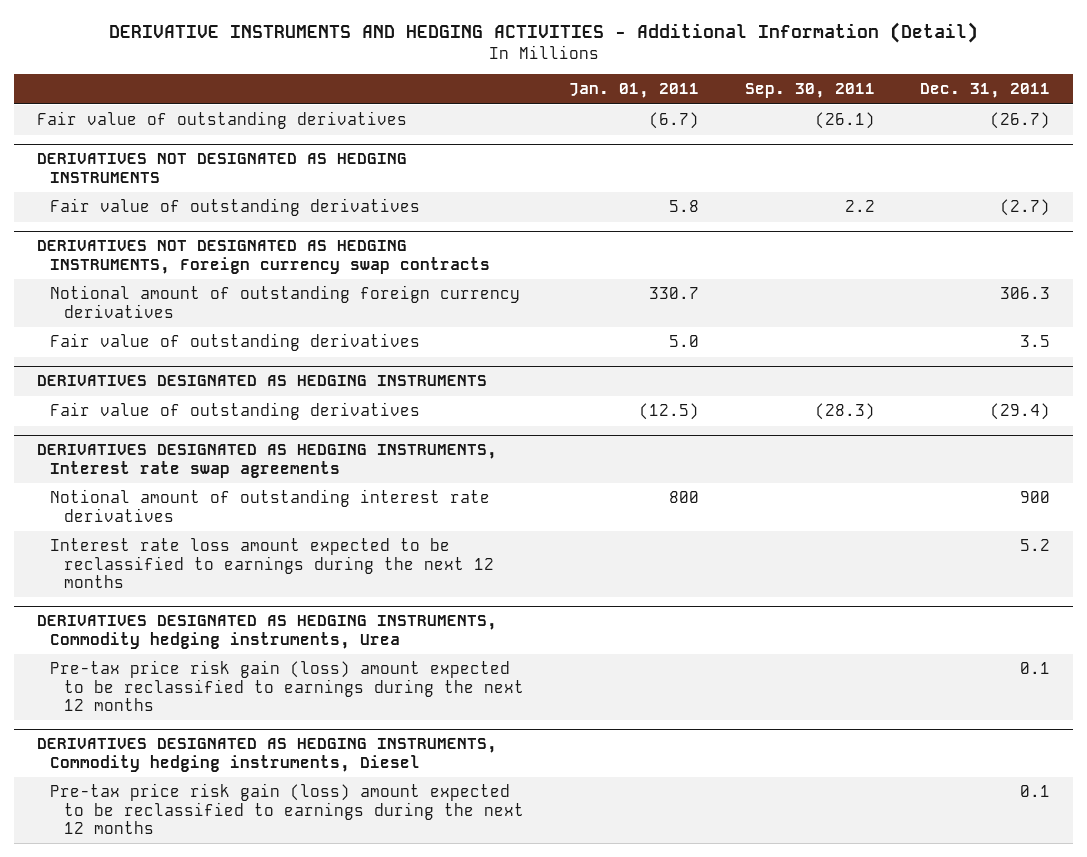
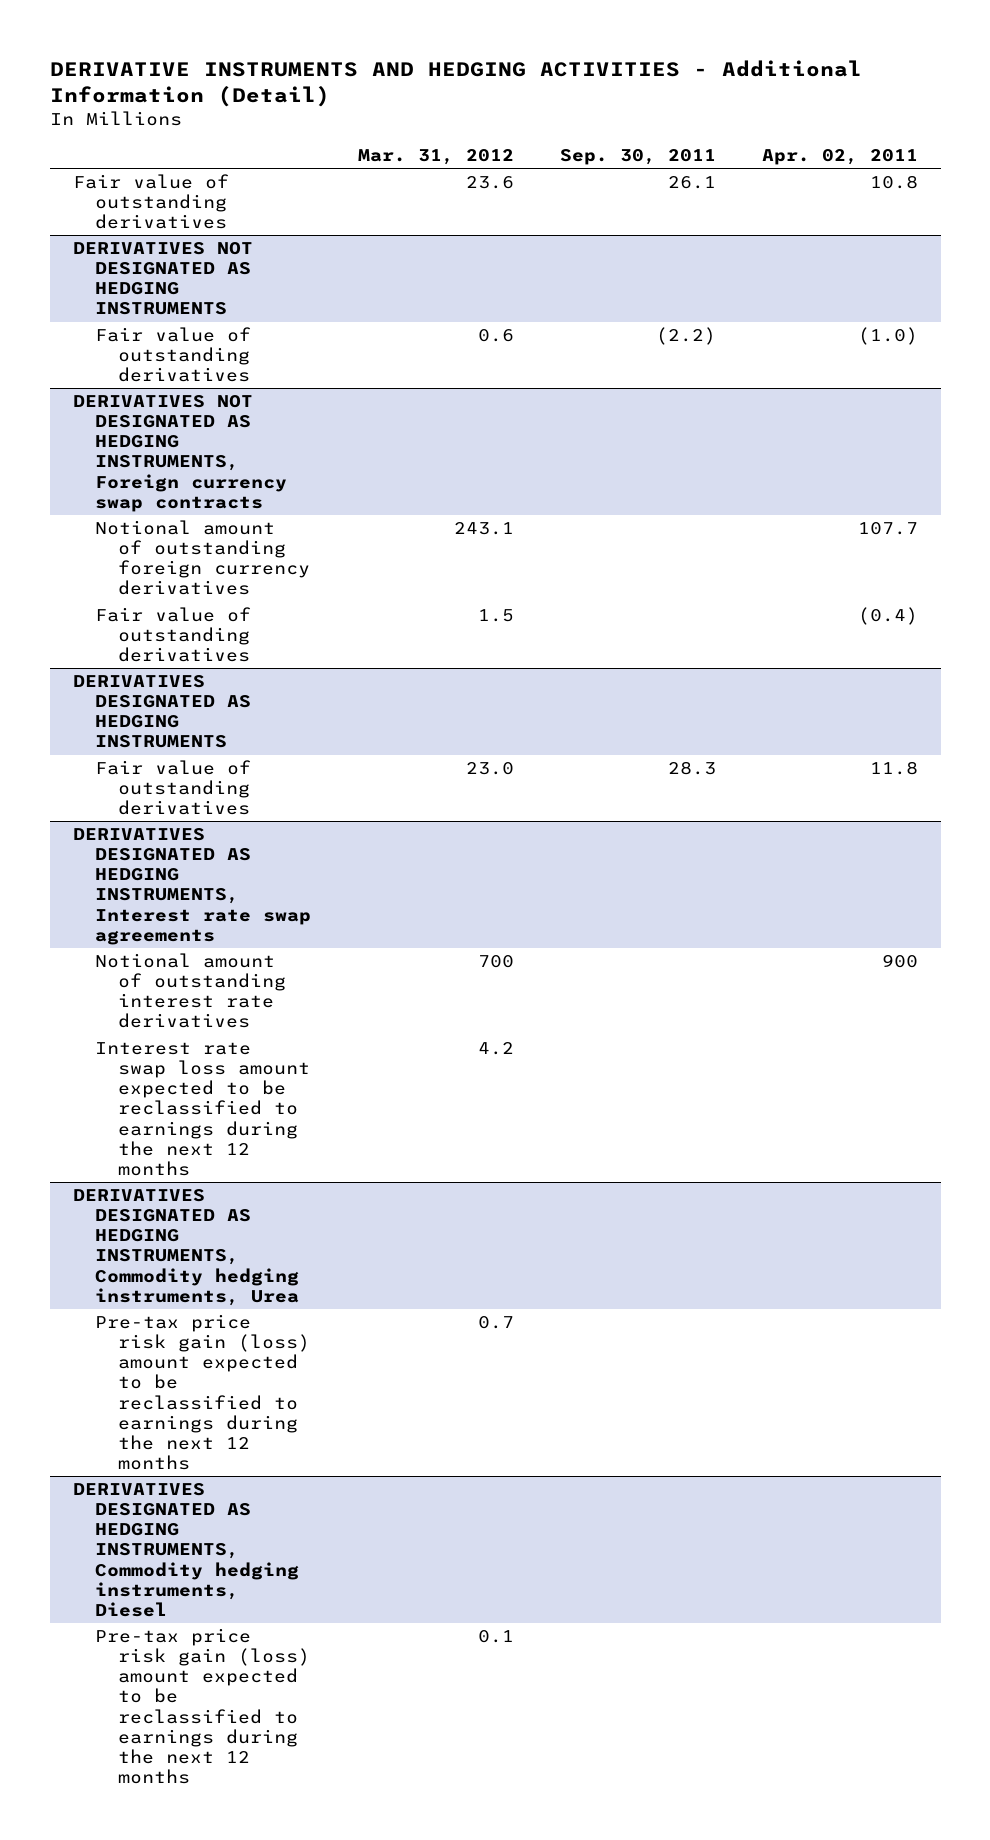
[569,83,700,99] Jan. 01, 2011 -> none
[920,83,1051,99] Dec. 31, 2011 -> none
none -> [357,149,514,166] Mar. 31, 2012
none -> [761,149,918,166] Apr. 02, 2011
[814,112,875,130] (26.1) -> [667,176,716,190] 26.1
[844,200,875,213] 2.2 -> [655,327,716,346] (2.2)
[814,403,875,421] (28.3) -> [667,761,716,776] 28.3
[50,538,495,588] Interest rate loss amount expected to be reclassified to earnings during the next 12 months -> [95,1042,311,1176] Interest rate swap loss amount expected to be reclassified to earnings during the next 12 months

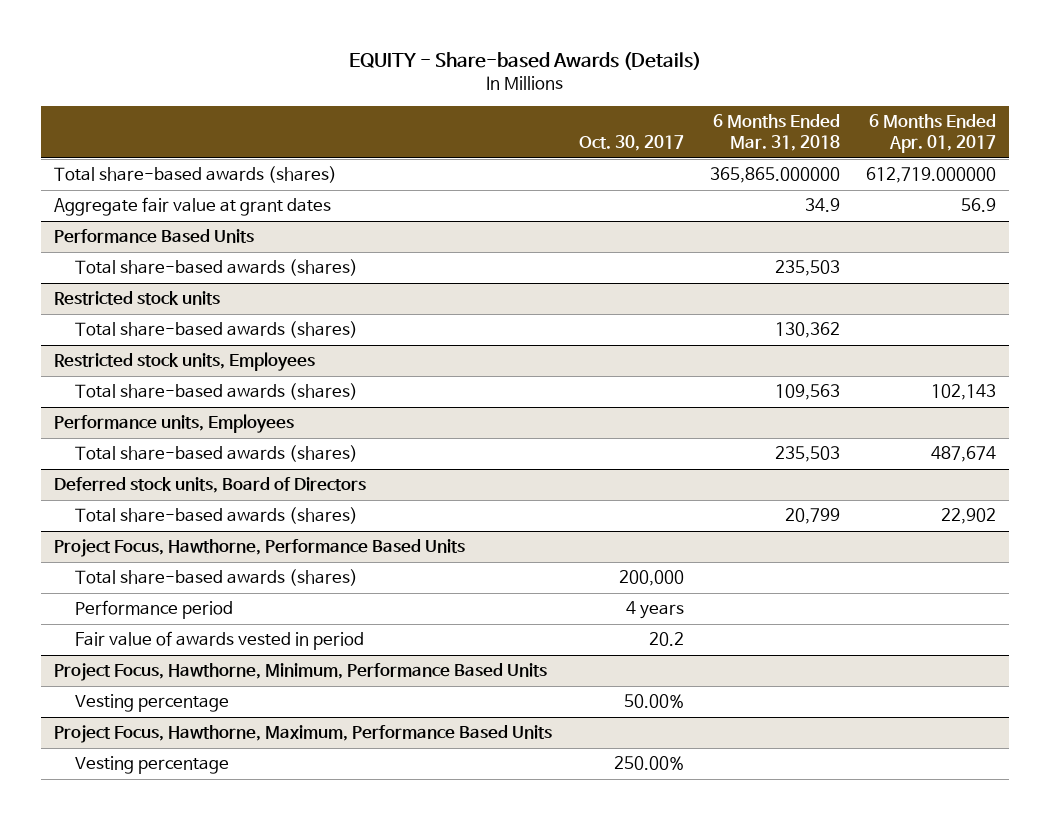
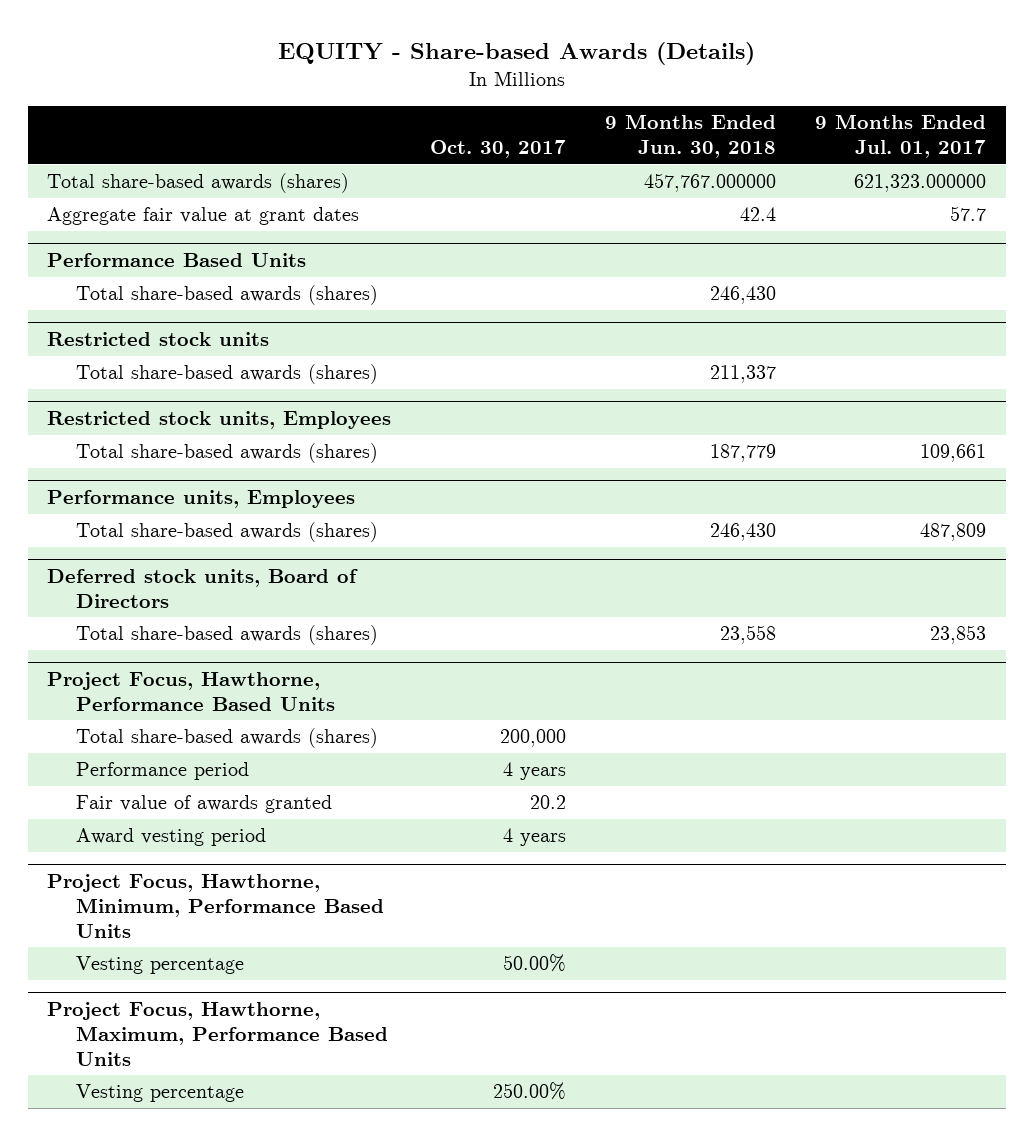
[712,114,840,152] 6 Months Ended Mar. 31, 2018 -> none
[869,114,997,154] 6 Months Ended Apr. 01, 2017 -> none
none -> [605,114,777,159] 9 Months Ended Jun. 30, 2018
none -> [815,114,987,159] 9 Months Ended Jul. 01, 2017
[74,631,364,651] Fair value of awards vested in period -> [76,795,333,814] Fair value of awards granted
none -> [76,828,267,847] Award vesting period

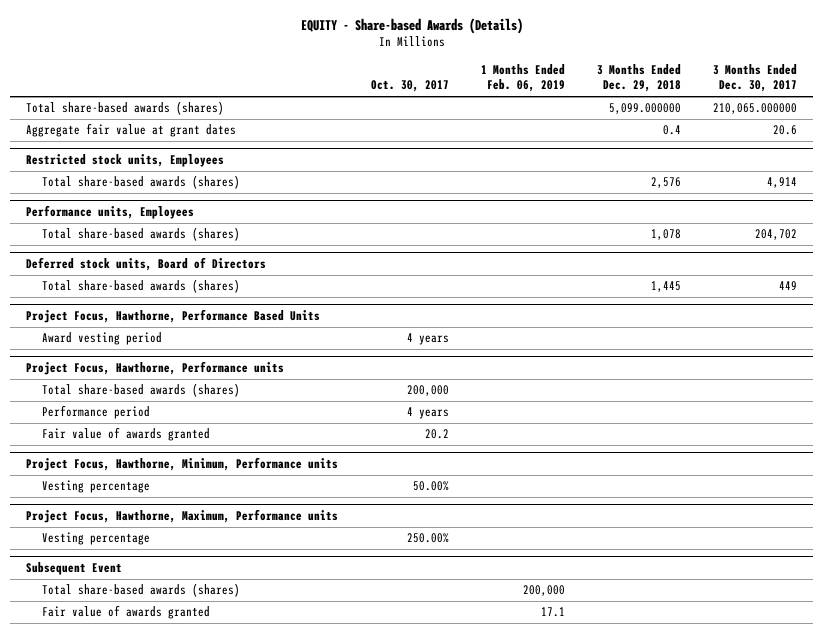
[605,114,777,159] 9 Months Ended Jun. 30, 2018 -> none
[815,114,987,159] 9 Months Ended Jul. 01, 2017 -> none
none -> [480,63,565,93] 1 Months Ended Feb. 06, 2019
none -> [596,63,681,93] 3 Months Ended Dec. 29, 2018
none -> [712,63,797,93] 3 Months Ended Dec. 30, 2017
[47,252,307,267] Performance Based Units -> none
[76,285,379,306] Total share-based awards (shares) -> none
[47,331,270,346] Restricted stock units -> none
[76,364,379,385] Total share-based awards (shares) -> none
[76,728,379,749] Total share-based awards (shares) -> none
[76,762,250,781] Performance period -> none
[76,795,333,814] Fair value of awards granted -> none
none -> [26,361,285,376] Project Focus, Hawthorne, Performance units
none -> [42,383,241,398] Total share-based awards (shares)
none -> [42,405,151,420] Performance period
none -> [42,427,211,442] Fair value of awards granted
[47,873,385,938] Project Focus, Hawthorne, Minimum, Performance Based Units -> [26,457,339,472] Project Focus, Hawthorne, Minimum, Performance units
[47,1001,389,1066] Project Focus, Hawthorne, Maximum, Performance Based Units -> [26,509,339,524] Project Focus, Hawthorne, Maximum, Performance units
none -> [26,562,123,576] Subsequent Event
none -> [42,583,241,598] Total share-based awards (shares)
none -> [42,605,211,620] Fair value of awards granted

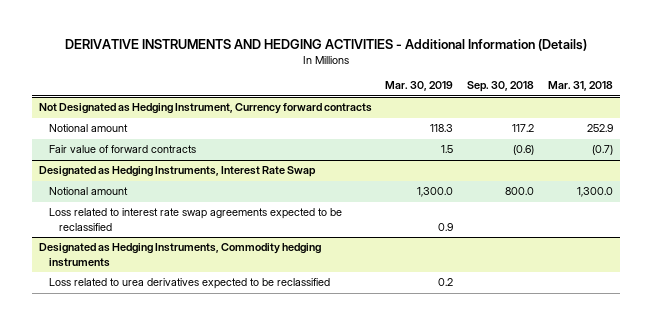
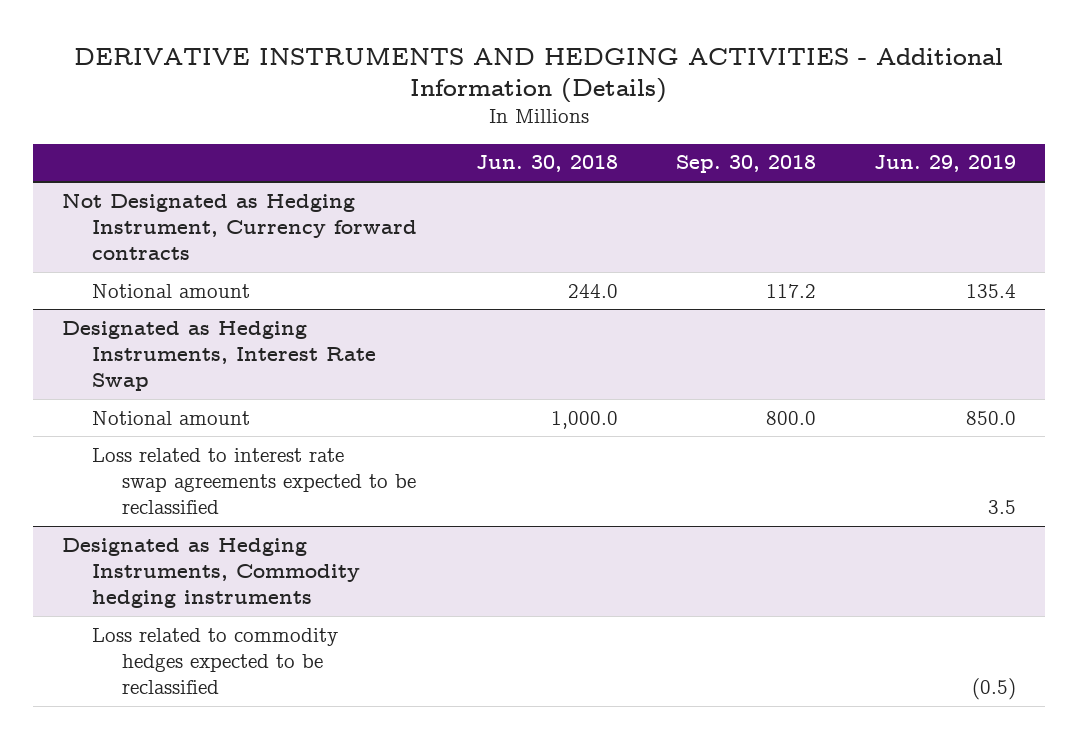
[385,81,454,92] Mar. 30, 2019 -> none
[548,81,614,92] Mar. 31, 2018 -> none
none -> [475,155,618,173] Jun. 30, 2018
none -> [874,155,1017,173] Jun. 29, 2019
[48,145,196,154] Fair value of forward contracts -> none
[48,278,330,290] Loss related to urea derivatives expected to be reclassified -> [92,627,339,694] Loss related to commodity hedges expected to be reclassified

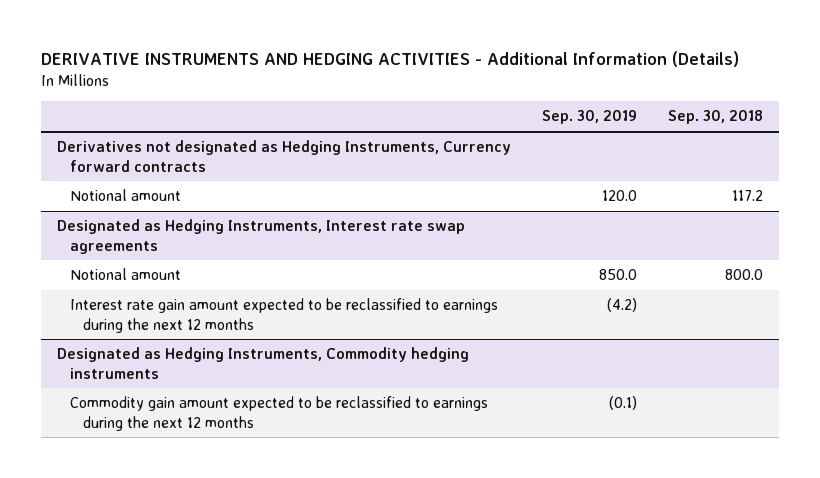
[475,155,618,173] Jun. 30, 2018 -> none
[874,155,1017,173] Jun. 29, 2019 -> none
none -> [542,110,638,125] Sep. 30, 2019
[62,192,418,260] Not Designated as Hedging Instrument, Currency forward contracts -> [56,140,511,172] Derivatives not designated as Hedging Instruments, Currency forward contracts
[62,320,377,391] Designated as Hedging Instruments, Interest Rate Swap -> [56,219,465,254] Designated as Hedging Instruments, Interest rate swap agreements
[92,447,417,514] Loss related to interest rate swap agreements expected to be reclassified -> [69,298,498,333] Interest rate gain amount expected to be reclassified to earnings during the next 12 months
[92,627,339,694] Loss related to commodity hedges expected to be reclassified -> [69,396,488,431] Commodity gain amount expected to be reclassified to earnings during the next 12 months

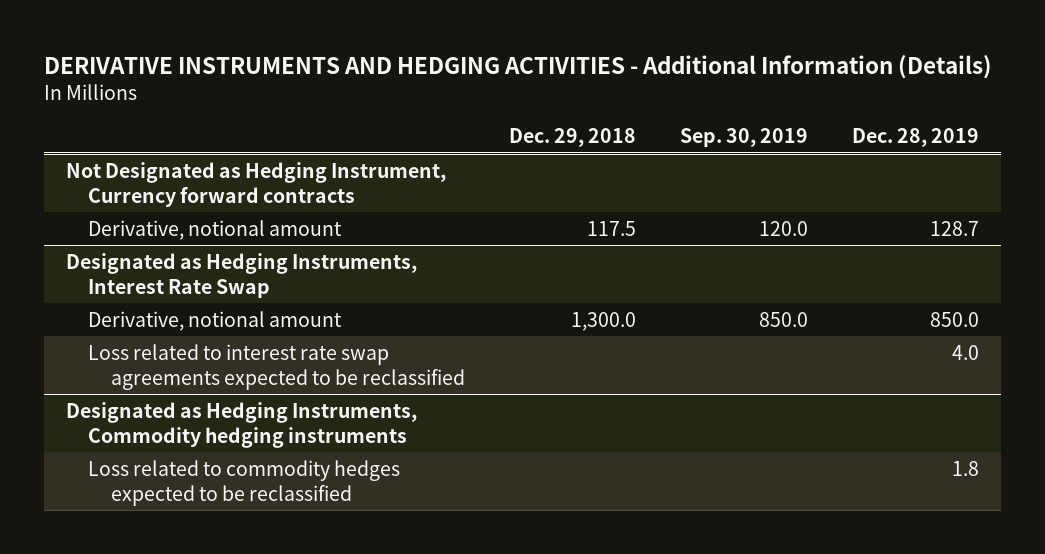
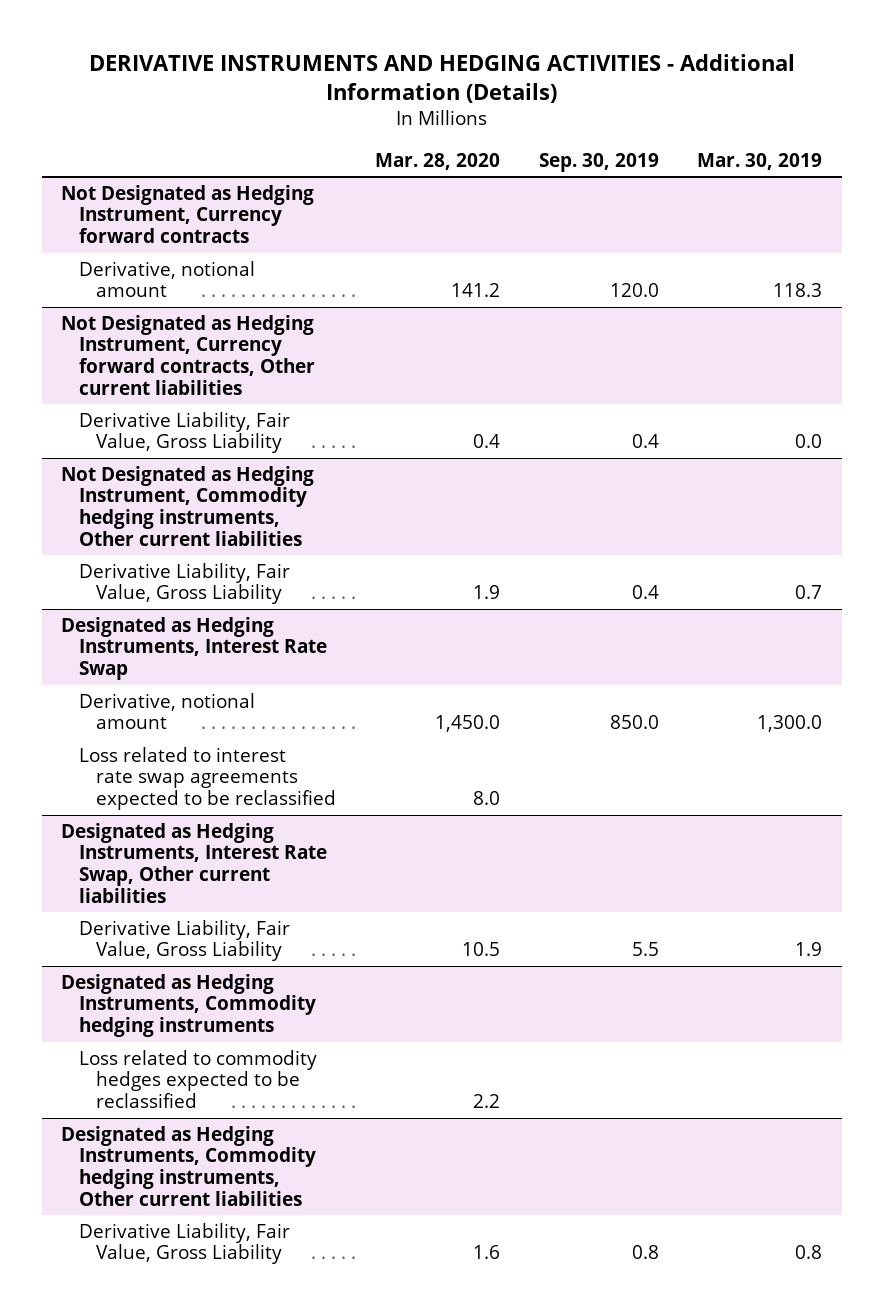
[509,128,637,148] Dec. 29, 2018 -> none
[852,128,980,148] Dec. 28, 2019 -> none
none -> [374,152,500,170] Mar. 28, 2020
none -> [697,152,823,170] Mar. 30, 2019
none -> [61,314,315,395] Not Designated as Hedging Instrument, Currency forward contracts, Other current liabilities
none -> [78,411,290,454] Derivative Liability, Fair Value, Gross Liability
none -> [61,465,315,546] Not Designated as Hedging Instrument, Commodity hedging instruments, Other current liabilities
none -> [78,562,290,605] Derivative Liability, Fair Value, Gross Liability
none -> [61,822,327,903] Designated as Hedging Instruments, Interest Rate Swap, Other current liabilities
none -> [78,919,290,962] Derivative Liability, Fair Value, Gross Liability
none -> [61,1125,316,1206] Designated as Hedging Instruments, Commodity hedging instruments, Other current liabilities
none -> [78,1222,290,1265] Derivative Liability, Fair Value, Gross Liability

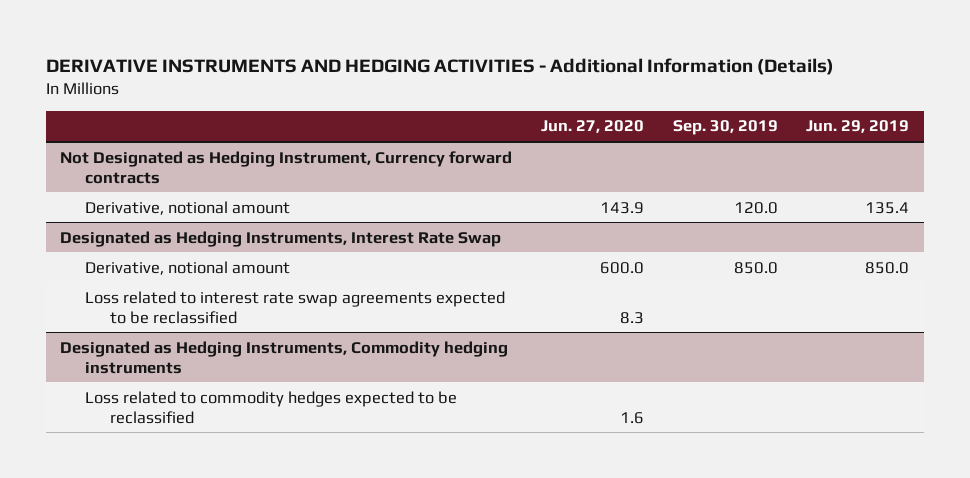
[374,152,500,170] Mar. 28, 2020 -> none
[697,152,823,170] Mar. 30, 2019 -> none
none -> [540,120,644,134] Jun. 27, 2020
none -> [806,120,910,134] Jun. 29, 2019
[61,314,315,395] Not Designated as Hedging Instrument, Currency forward contracts, Other current liabilities -> none
[78,411,290,454] Derivative Liability, Fair Value, Gross Liability -> none
[61,465,315,546] Not Designated as Hedging Instrument, Commodity hedging instruments, Other current liabilities -> none
[78,562,290,605] Derivative Liability, Fair Value, Gross Liability -> none
[61,822,327,903] Designated as Hedging Instruments, Interest Rate Swap, Other current liabilities -> none
[78,919,290,962] Derivative Liability, Fair Value, Gross Liability -> none
[61,1125,316,1206] Designated as Hedging Instruments, Commodity hedging instruments, Other current liabilities -> none
[78,1222,290,1265] Derivative Liability, Fair Value, Gross Liability -> none

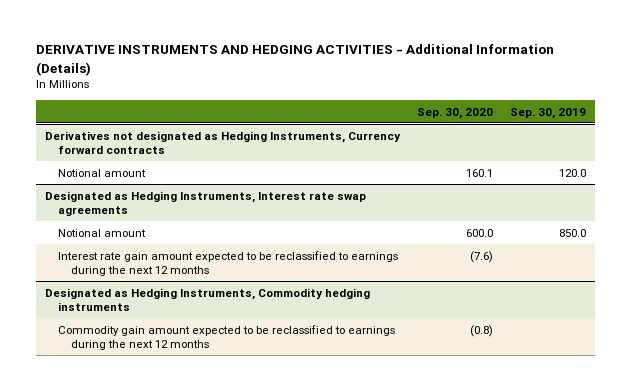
[540,120,644,134] Jun. 27, 2020 -> none
[806,120,910,134] Jun. 29, 2019 -> none
none -> [417,107,494,119] Sep. 30, 2020
[60,150,513,184] Not Designated as Hedging Instrument, Currency forward contracts -> [44,130,401,155] Derivatives not designated as Hedging Instruments, Currency forward contracts
[84,200,290,215] Derivative, notional amount -> [57,168,146,177] Notional amount
[60,230,502,247] Designated as Hedging Instruments, Interest Rate Swap -> [44,190,366,217] Designated as Hedging Instruments, Interest rate swap agreements
[84,260,290,275] Derivative, notional amount -> [57,228,146,237] Notional amount
[84,290,505,324] Loss related to interest rate swap agreements expected to be reclassified -> [57,250,398,277] Interest rate gain amount expected to be reclassified to earnings during the next 12 months
[84,390,457,424] Loss related to commodity hedges expected to be reclassified -> [57,324,395,351] Commodity gain amount expected to be reclassified to earnings during the next 12 months

